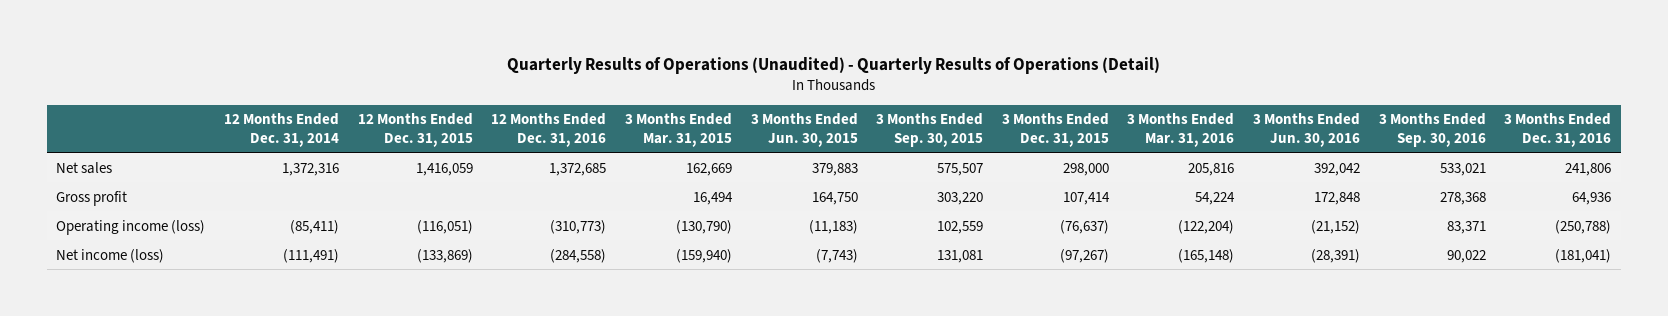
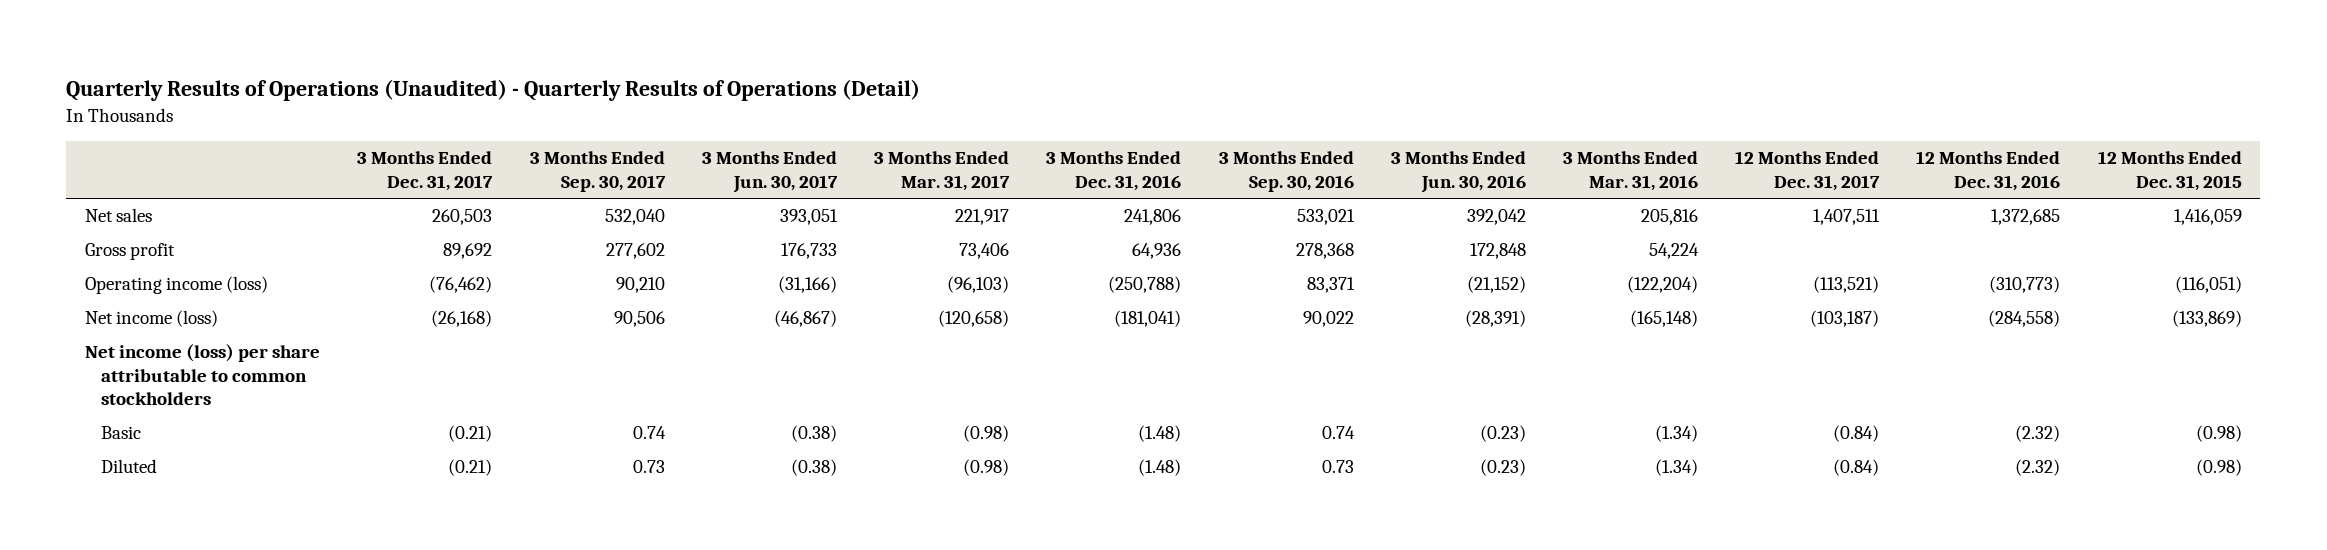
[223,113,339,147] 12 Months Ended Dec. 31, 2014 -> none
[624,113,732,147] 3 Months Ended Mar. 31, 2015 -> none
[750,113,858,147] 3 Months Ended Jun. 30, 2015 -> none
[876,113,984,147] 3 Months Ended Sep. 30, 2015 -> none
[1001,113,1109,147] 3 Months Ended Dec. 31, 2015 -> none
none -> [357,151,494,191] 3 Months Ended Dec. 31, 2017
none -> [529,151,666,192] 3 Months Ended Sep. 30, 2017
none -> [701,151,838,193] 3 Months Ended Jun. 30, 2017
none -> [874,151,1011,191] 3 Months Ended Mar. 31, 2017
none -> [1735,151,1881,191] 12 Months Ended Dec. 31, 2017
none -> [85,344,321,406] Net income (loss) per share attributable to common stockholders
none -> [100,426,141,440] Basic
none -> [100,459,157,474] Diluted

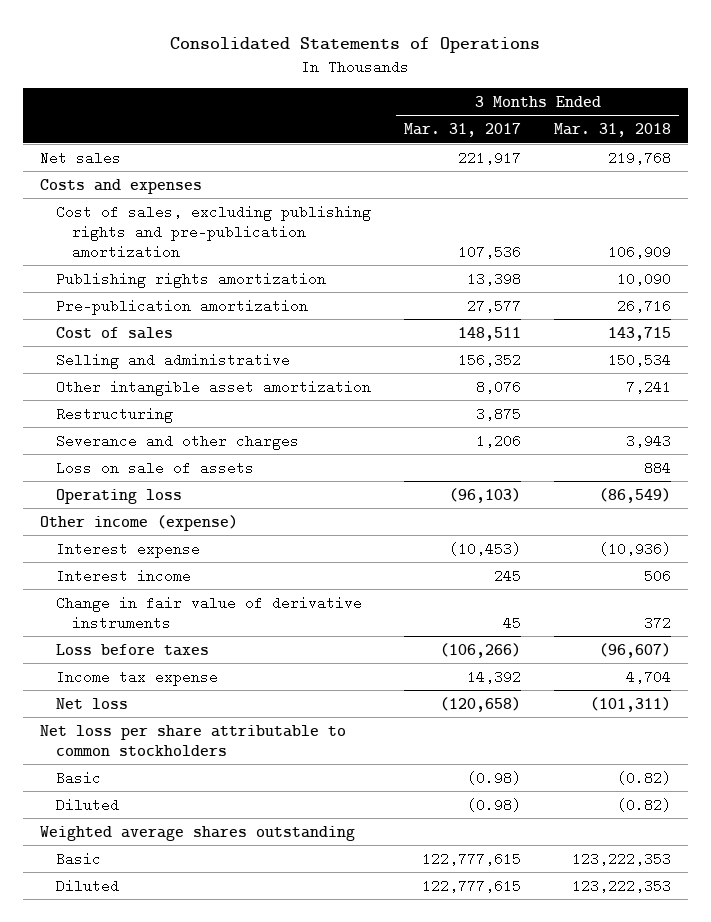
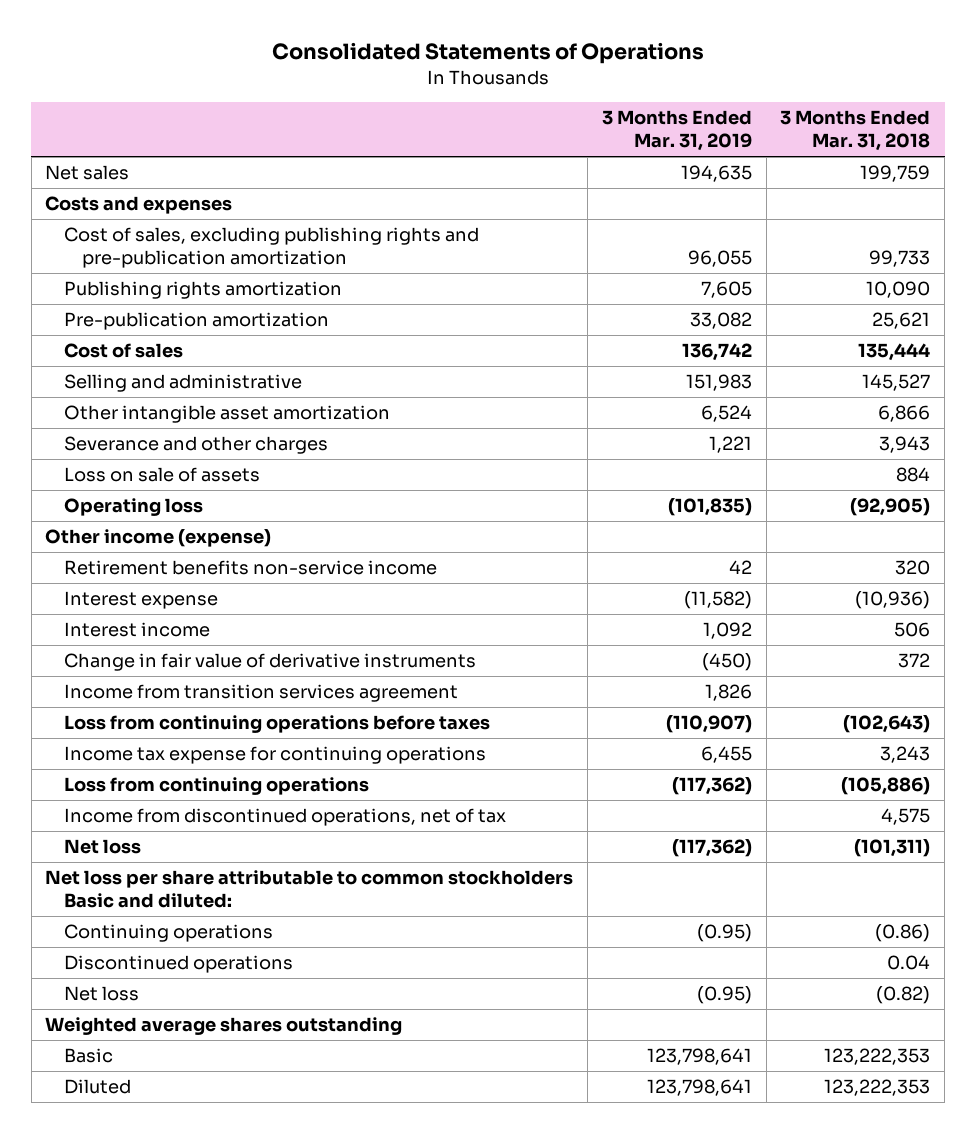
[404,123,522,138] Mar. 31, 2017 -> none
none -> [601,110,752,152] 3 Months Ended Mar. 31, 2019
[608,150,672,165] 219,768 -> [860,165,931,183] 199,759
[608,244,672,259] 106,909 -> [869,250,931,268] 99,733
[55,406,173,423] Restructuring -> none
[617,298,672,313] 26,716 -> [872,312,931,330] 25,621
[608,326,672,341] 143,715 -> [858,343,931,362] 135,444
[608,352,672,367] 150,534 -> [862,374,931,392] 145,527
[626,379,672,394] 7,241 -> [878,405,931,423] 6,866
[599,487,672,503] (86,549) -> [850,498,931,517] (92,905)
none -> [63,560,437,576] Retirement benefits non-service income
none -> [63,684,458,703] Income from transition services agreement
[55,643,209,656] Loss before taxes -> [63,715,490,734] Loss from continuing operations before taxes
[599,642,672,658] (96,607) -> [843,715,931,734] (102,643)
[55,669,218,686] Income tax expense -> [63,746,486,765] Income tax expense for continuing operations
[626,669,672,684] 4,704 -> [880,746,931,764] 3,243
none -> [63,777,369,796] Loss from continuing operations
none -> [63,808,506,827] Income from discontinued operations, net of tax
[55,770,101,785] Basic -> none
[55,797,119,812] Diluted -> none
[39,724,346,756] Net loss per share attributable to common stockholders -> [45,870,574,909] Net loss per share attributable to common stockholders Basic and diluted:
none -> [63,924,273,943] Continuing operations
none -> [63,955,293,974] Discontinued operations
none -> [63,986,139,1002] Net loss

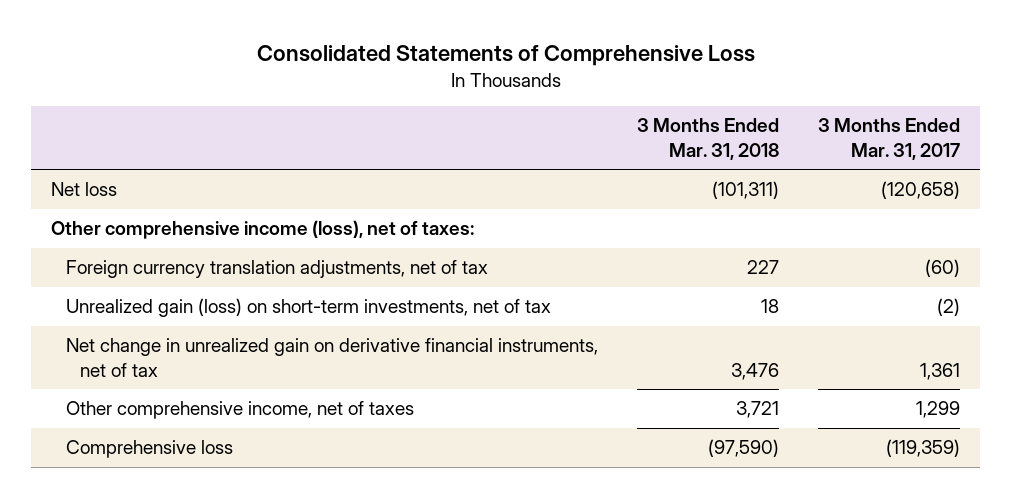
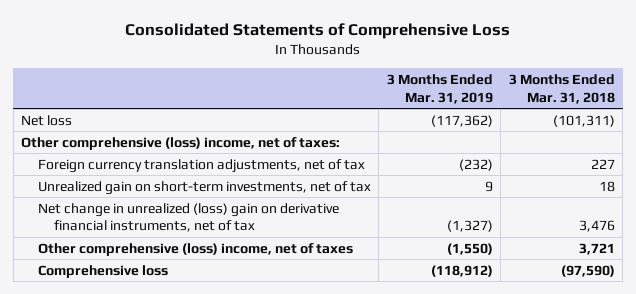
[818,118,961,160] 3 Months Ended Mar. 31, 2017 -> none
none -> [386,74,493,104] 3 Months Ended Mar. 31, 2019
[51,220,475,240] Other comprehensive income (loss), net of taxes: -> [21,136,341,150] Other comprehensive (loss) income, net of taxes:
[65,298,551,318] Unrealized gain (loss) on short-term investments, net of tax -> [37,180,371,195] Unrealized gain on short-term investments, net of tax
[65,338,598,377] Net change in unrealized gain on derivative financial instruments, net of tax -> [37,202,339,233] Net change in unrealized (loss) gain on derivative financial instruments, net of tax
[65,401,414,420] Other comprehensive income, net of taxes -> [37,242,353,256] Other comprehensive (loss) income, net of taxes

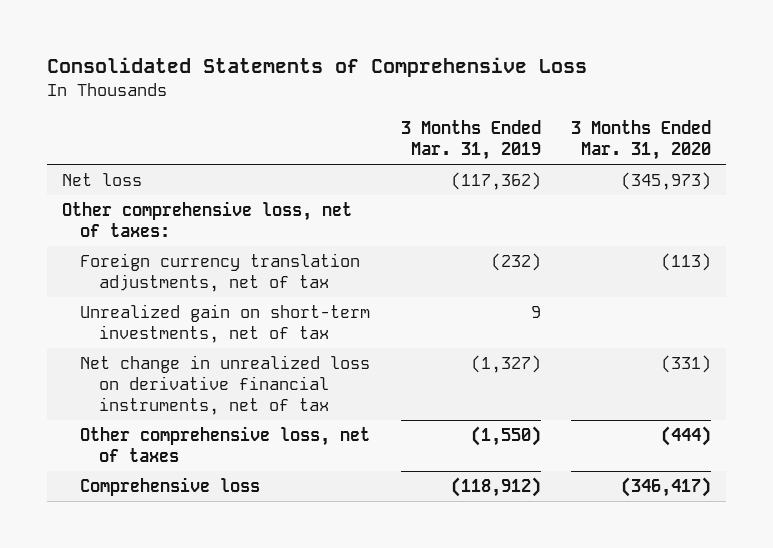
[508,74,615,104] 3 Months Ended Mar. 31, 2018 -> none
none -> [571,120,712,161] 3 Months Ended Mar. 31, 2020
[21,136,341,150] Other comprehensive (loss) income, net of taxes: -> [62,200,353,237] Other comprehensive loss, net of taxes:
[37,202,339,233] Net change in unrealized (loss) gain on derivative financial instruments, net of tax -> [80,354,371,415] Net change in unrealized loss on derivative financial instruments, net of tax
[37,242,353,256] Other comprehensive (loss) income, net of taxes -> [80,425,371,462] Other comprehensive loss, net of taxes

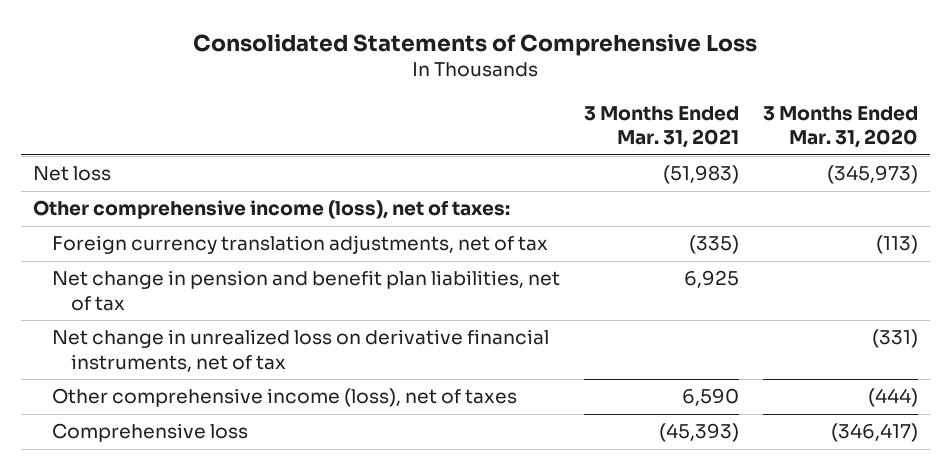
[400,120,541,161] 3 Months Ended Mar. 31, 2019 -> none
none -> [583,105,739,149] 3 Months Ended Mar. 31, 2021
[62,200,353,237] Other comprehensive loss, net of taxes: -> [33,200,511,220] Other comprehensive income (loss), net of taxes:
[80,303,371,343] Unrealized gain on short-term investments, net of tax -> none
none -> [51,270,560,311] Net change in pension and benefit plan liabilities, net of tax
[80,425,371,462] Other comprehensive loss, net of taxes -> [51,388,517,408] Other comprehensive income (loss), net of taxes

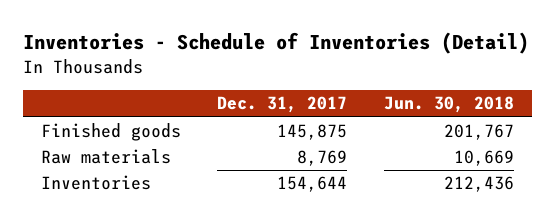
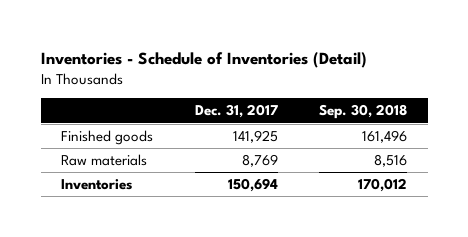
[383,96,514,114] Jun. 30, 2018 -> none
none -> [319,104,408,120] Sep. 30, 2018
[277,124,348,141] 145,875 -> [232,130,278,144] 141,925
[277,176,348,193] 154,644 -> [227,178,278,193] 150,694

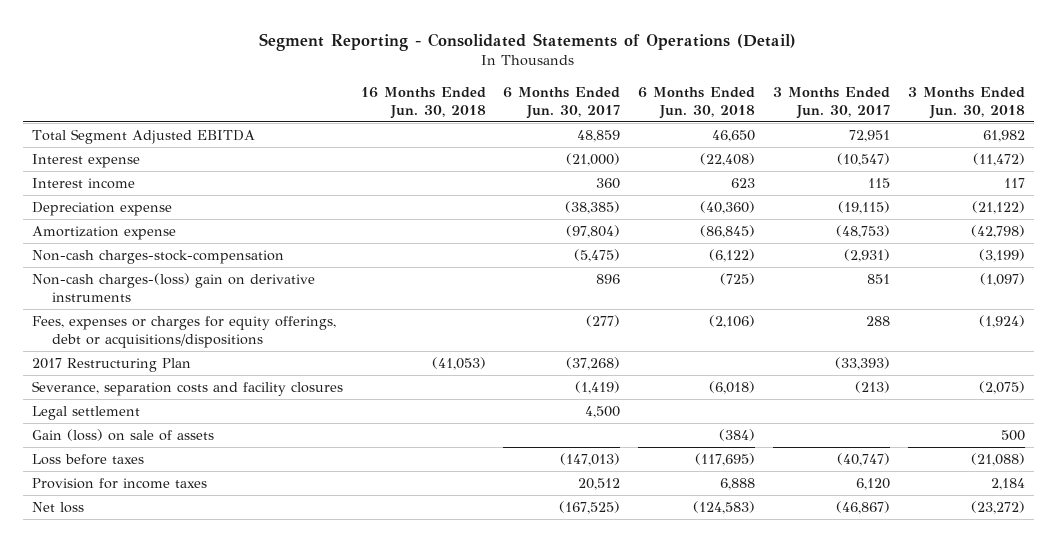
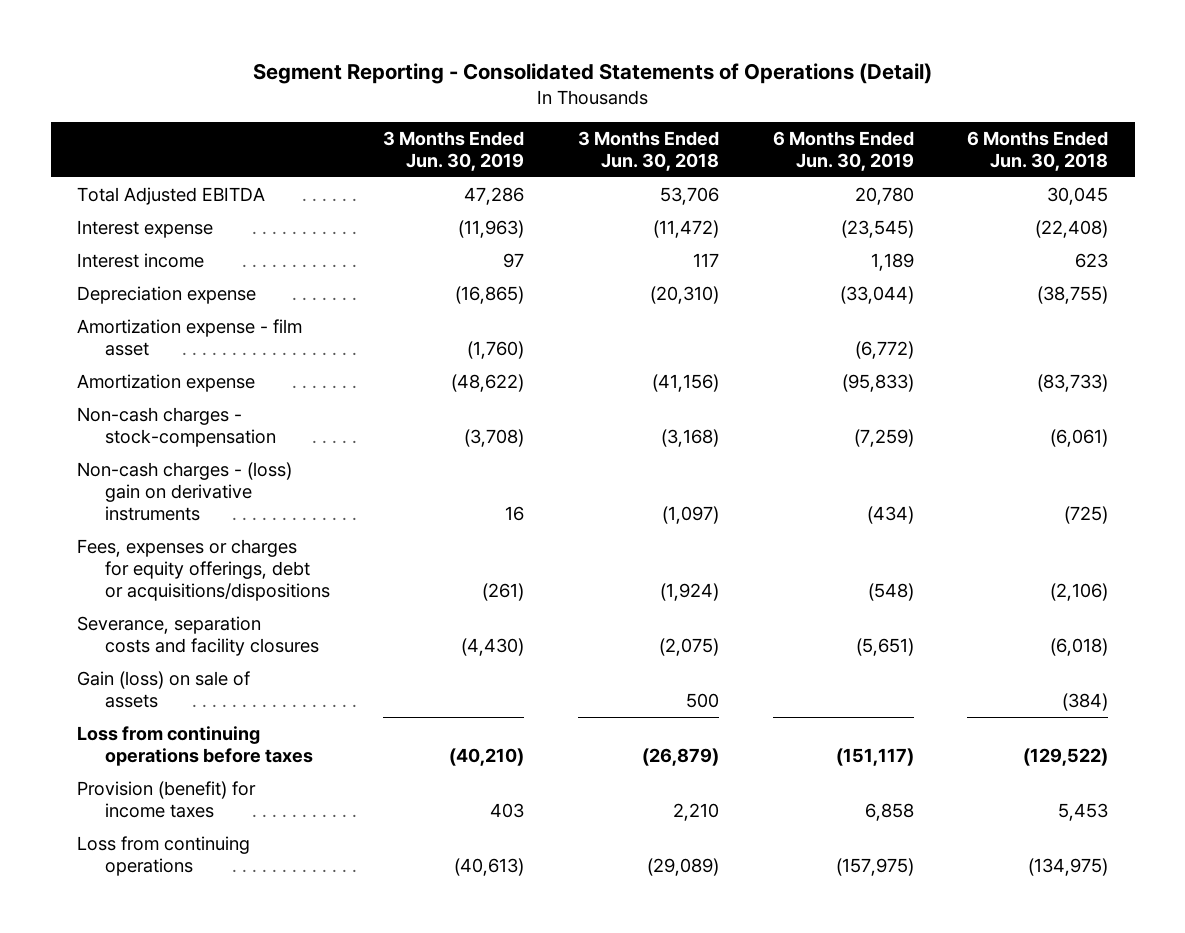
[360,86,486,119] 16 Months Ended Jun. 30, 2018 -> none
[503,86,621,119] 6 Months Ended Jun. 30, 2017 -> none
[772,86,890,119] 3 Months Ended Jun. 30, 2017 -> none
none -> [383,130,525,171] 3 Months Ended Jun. 30, 2019
none -> [772,130,914,171] 6 Months Ended Jun. 30, 2019
[31,129,255,145] Total Segment Adjusted EBITDA -> [77,186,266,205] Total Adjusted EBITDA
[712,130,756,143] 46,650 -> [1047,186,1109,205] 30,045
[982,130,1025,143] 61,982 -> [659,186,719,205] 53,706
[700,201,756,215] (40,360) -> [1037,285,1109,304] (38,755)
[971,201,1025,215] (21,122) -> [649,285,719,304] (20,310)
none -> [77,318,303,356] Amortization expense - film asset
[700,225,756,239] (86,845) -> [1037,373,1109,392] (83,733)
[970,225,1025,239] (42,798) -> [651,373,719,392] (41,156)
[31,250,284,265] Non-cash charges-stock-compensation -> [77,406,276,447] Non-cash charges - stock-compensation
[709,249,756,263] (6,122) -> [1050,428,1109,447] (6,061)
[978,249,1025,263] (3,199) -> [660,428,719,447] (3,168)
[31,273,315,303] Non-cash charges-(loss) gain on derivative instruments -> [77,461,293,521] Non-cash charges - (loss) gain on derivative instruments
[31,358,191,373] 2017 Restructuring Plan -> none
[31,406,140,421] Legal settlement -> none
[31,502,84,514] Net loss -> none
[31,454,144,466] Loss before taxes -> [77,725,313,766] Loss from continuing operations before taxes
[695,453,756,467] (117,695) -> [1023,747,1109,766] (129,522)
[970,453,1025,467] (21,088) -> [641,747,719,766] (26,879)
[31,478,207,490] Provision for income taxes -> [77,780,257,818] Provision (benefit) for income taxes
[720,478,756,491] 6,888 -> [1058,802,1109,821] 5,453
[990,478,1025,491] 2,184 -> [672,802,719,821] 2,210
none -> [77,835,251,876] Loss from continuing operations

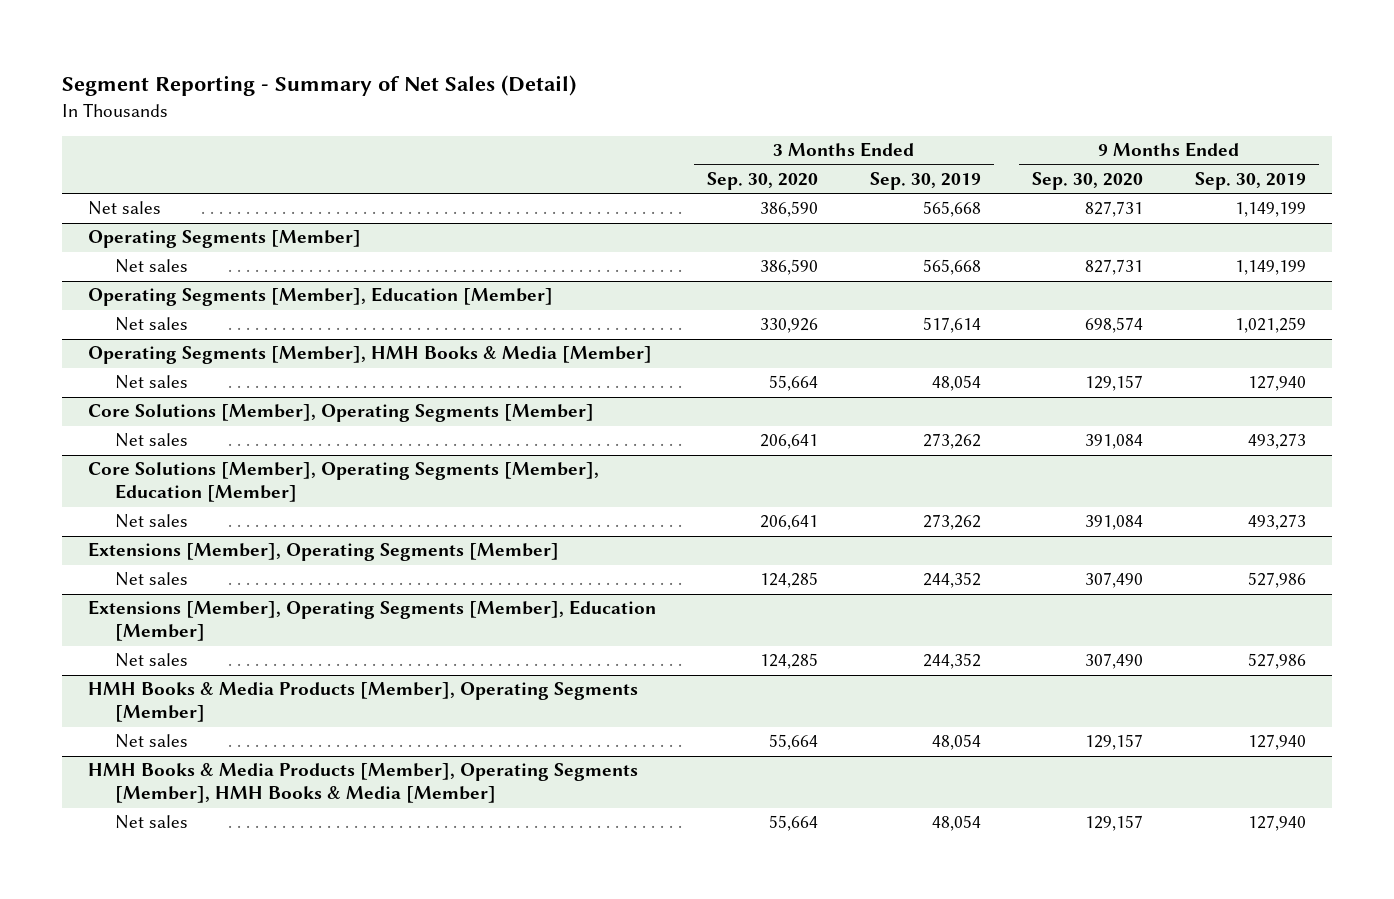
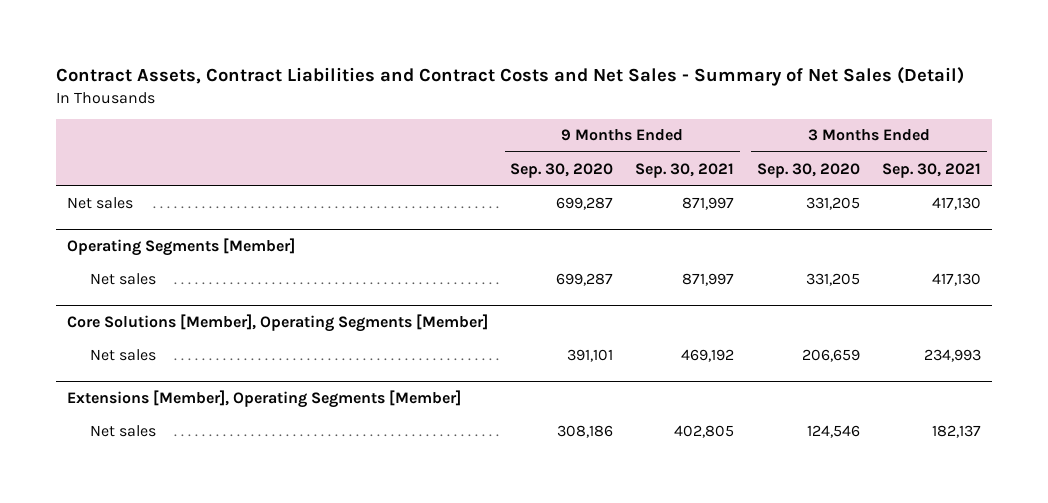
[61,75,576,97] Segment Reporting - Summary of Net Sales (Detail) -> [55,66,964,86] Contract Assets, Contract Liabilities and Contract Costs and Net Sales - Summary of Net Sales (Detail)
[869,171,981,190] Sep. 30, 2019 -> none
[1194,171,1306,190] Sep. 30, 2019 -> none
none -> [635,162,735,178] Sep. 30, 2021
none -> [881,162,981,178] Sep. 30, 2021
[760,201,819,218] 386,590 -> [805,196,860,210] 331,205
[1085,201,1144,218] 827,731 -> [556,196,614,210] 699,287
[87,287,553,307] Operating Segments [Member], Education [Member] -> none
[115,317,189,332] Net sales -> none
[87,346,652,365] Operating Segments [Member], HMH Books & Media [Member] -> none
[115,375,189,390] Net sales -> none
[760,259,819,276] 386,590 -> [805,272,860,286] 331,205
[1085,259,1144,276] 827,731 -> [556,272,614,286] 699,287
[87,462,599,503] Core Solutions [Member], Operating Segments [Member], Education [Member] -> none
[115,514,189,529] Net sales -> none
[760,434,819,450] 206,641 -> [801,348,860,362] 206,659
[1085,434,1144,450] 391,084 -> [567,348,614,362] 391,101
[87,600,656,642] Extensions [Member], Operating Segments [Member], Education [Member] -> none
[115,653,189,668] Net sales -> none
[87,682,638,723] HMH Books & Media Products [Member], Operating Segments [Member] -> none
[115,734,189,749] Net sales -> none
[87,763,638,804] HMH Books & Media Products [Member], Operating Segments [Member], HMH Books & Media [Member] -> none
[115,815,189,830] Net sales -> none
[760,572,819,589] 124,285 -> [806,424,860,438] 124,546
[1085,572,1144,589] 307,490 -> [557,424,614,438] 308,186

